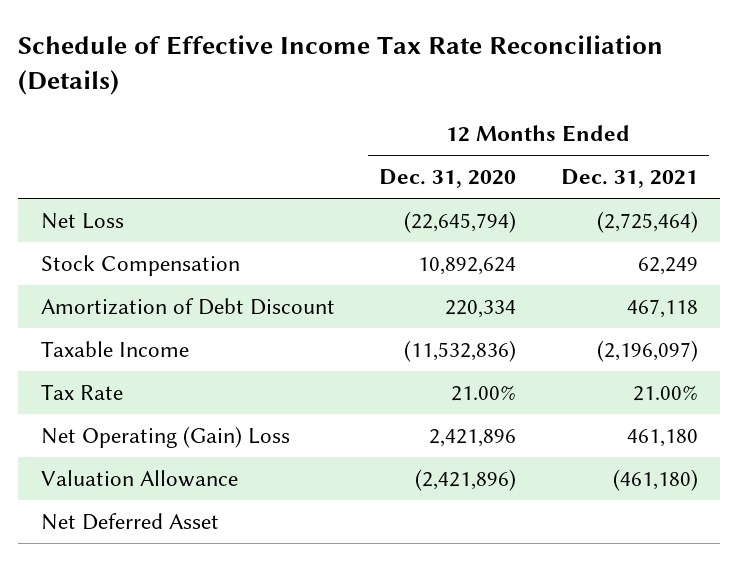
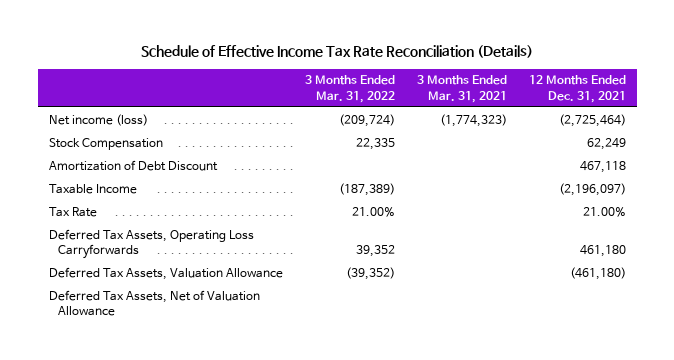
[379,169,517,189] Dec. 31, 2020 -> none
none -> [304,75,395,103] 3 Months Ended Mar. 31, 2022
none -> [416,75,507,103] 3 Months Ended Mar. 31, 2021
[40,212,124,229] Net Loss -> [48,113,148,126] Net income (loss)
[40,425,290,448] Net Operating (Gain) Loss -> [48,228,254,259] Deferred Tax Assets, Operating Loss Carryforwards
[40,469,238,487] Valuation Allowance -> [48,266,283,280] Deferred Tax Assets, Valuation Allowance
[40,512,219,530] Net Deferred Asset -> [48,289,260,316] Deferred Tax Assets, Net of Valuation Allowance

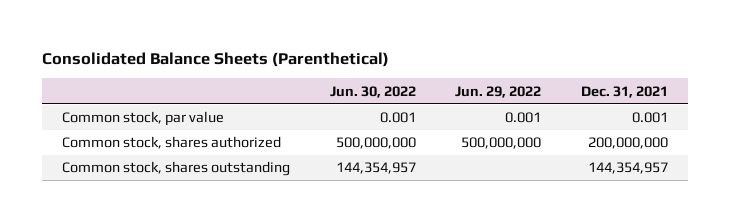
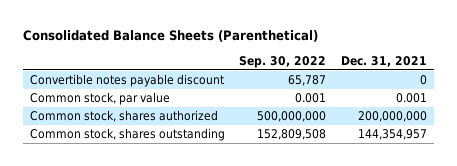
[329,85,416,98] Jun. 30, 2022 -> none
[455,85,542,98] Jun. 29, 2022 -> none
none -> [239,56,327,69] Sep. 30, 2022
none -> [29,74,224,88] Convertible notes payable discount

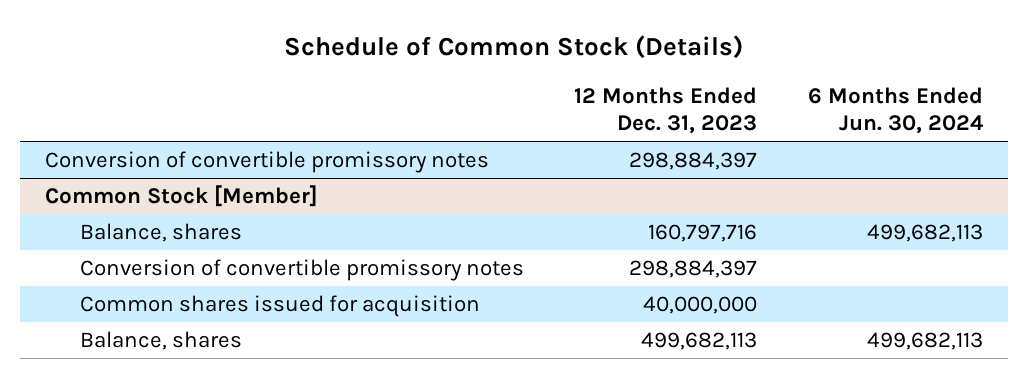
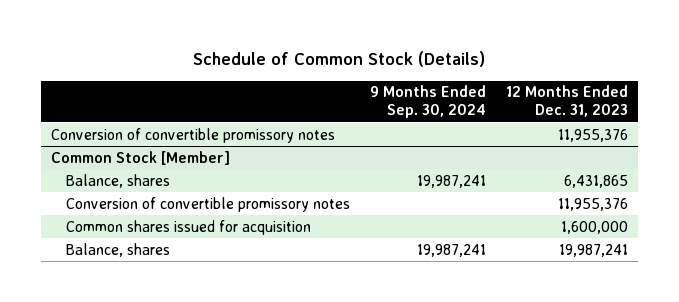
[807,86,984,135] 6 Months Ended Jun. 30, 2024 -> none
none -> [369,85,486,119] 9 Months Ended Sep. 30, 2024
[629,152,758,171] 298,884,397 -> [557,128,628,142] 11,955,376
[648,224,758,243] 160,797,716 -> [563,174,628,188] 6,431,865
[629,260,758,279] 298,884,397 -> [557,197,628,211] 11,955,376
[643,296,758,315] 40,000,000 -> [560,220,628,234] 1,600,000
[641,332,758,351] 499,682,113 -> [558,243,628,257] 19,987,241

